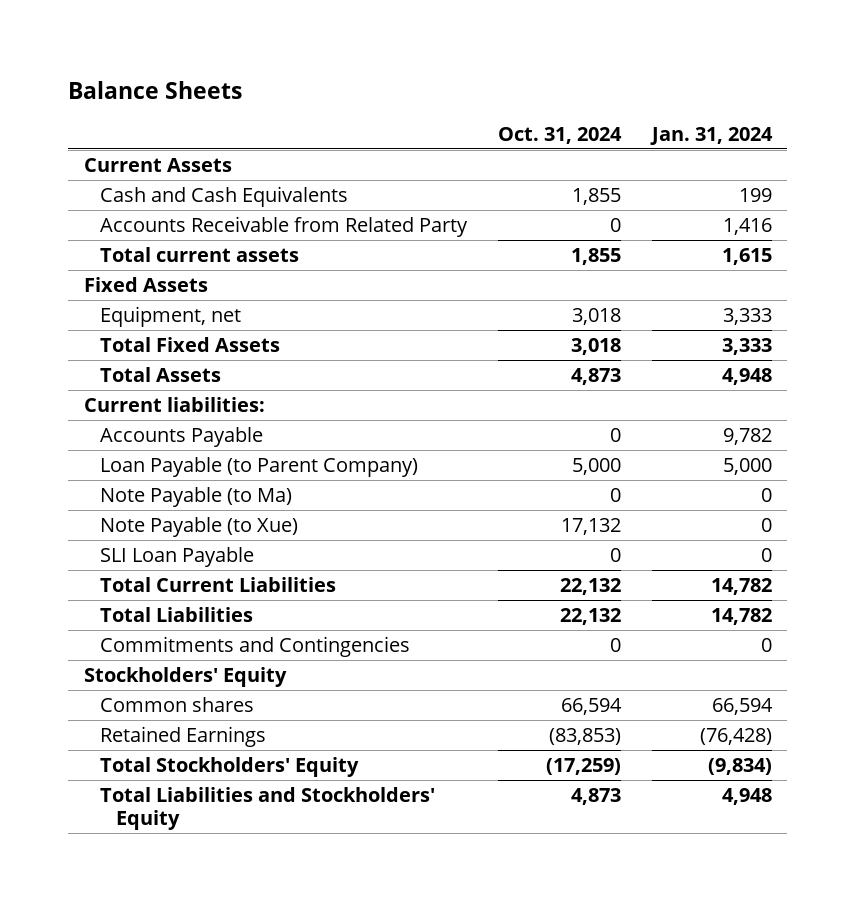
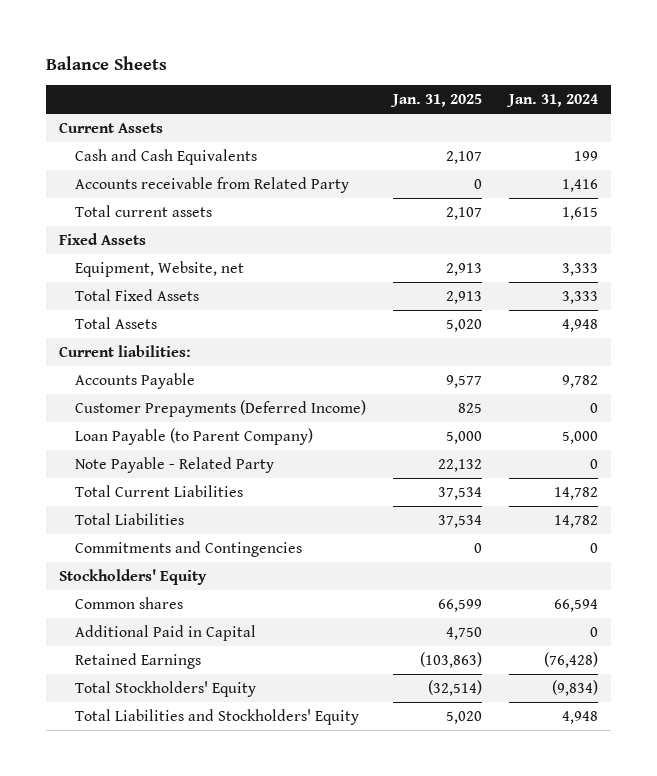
[497,127,622,145] Oct. 31, 2024 -> none
none -> [389,93,482,107] Jan. 31, 2025
[100,215,469,237] Accounts Receivable from Related Party -> [74,176,349,193] Accounts receivable from Related Party
[100,305,242,327] Equipment, net -> [74,260,244,277] Equipment, Website, net
none -> [74,399,366,417] Customer Prepayments (Deferred Income)
[100,486,293,507] Note Payable (to Ma) -> none
[100,516,299,537] Note Payable (to Xue) -> none
[100,546,255,567] SLI Loan Payable -> none
none -> [74,456,274,473] Note Payable - Related Party
none -> [74,624,256,641] Additional Paid in Capital

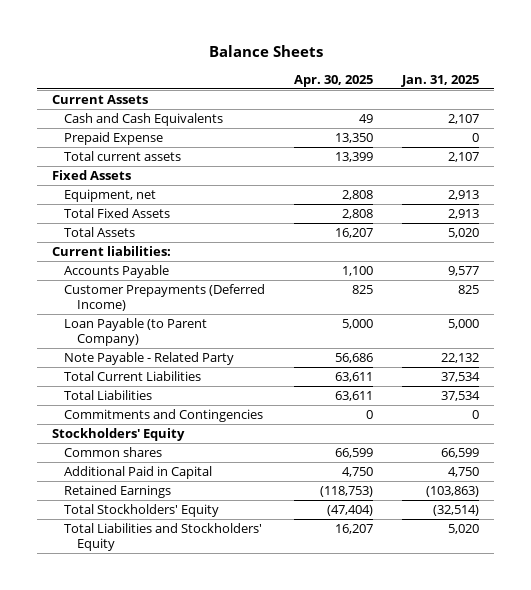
[505,93,598,107] Jan. 31, 2024 -> none
none -> [294,74,374,87] Apr. 30, 2025
[74,176,349,193] Accounts receivable from Related Party -> none
none -> [64,132,164,146] Prepaid Expense
[74,260,244,277] Equipment, Website, net -> [64,189,157,203] Equipment, net

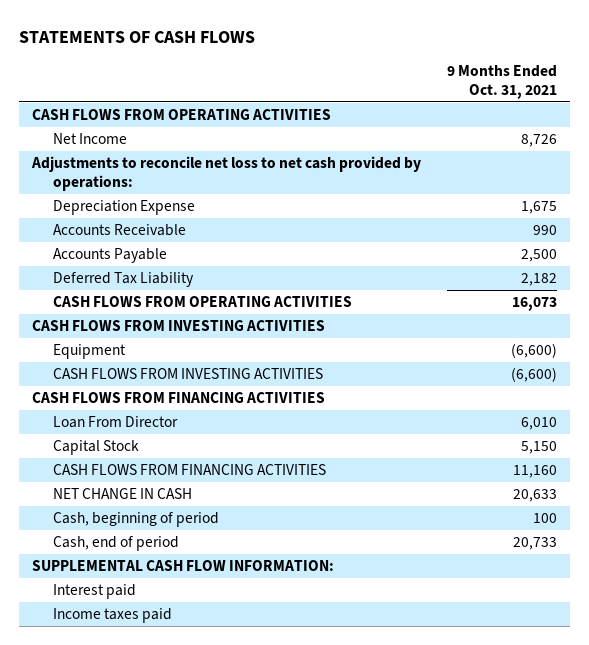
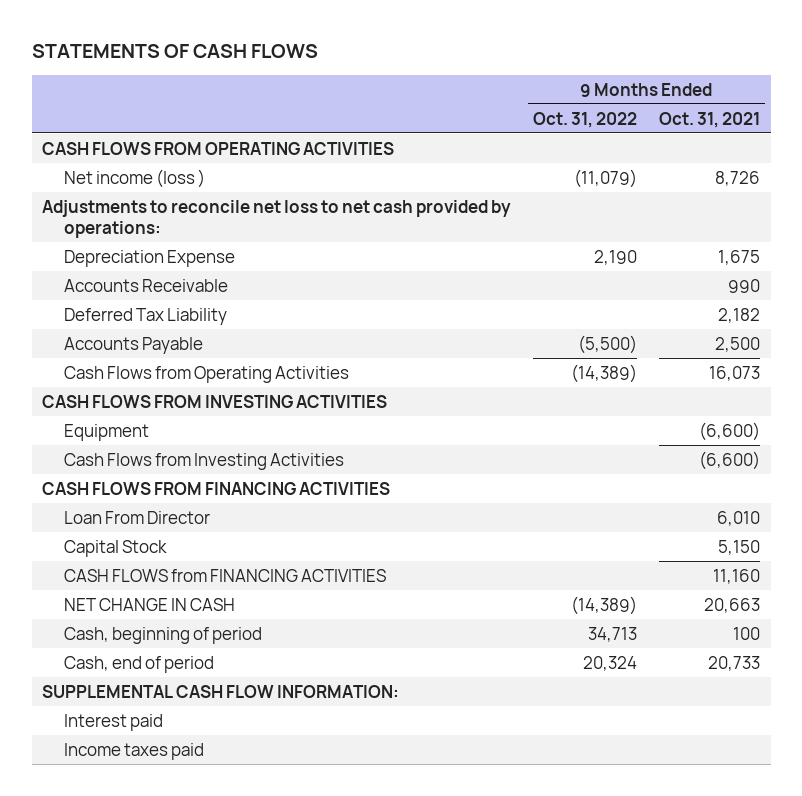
none -> [533,111,638,128] Oct. 31, 2022
[52,133,127,145] Net Income -> [63,168,205,188] Net income (loss )
[52,248,167,264] Accounts Payable -> [63,336,203,354] Accounts Payable
[52,296,352,308] CASH FLOWS FROM OPERATING ACTIVITIES -> [63,365,349,383] Cash Flows from Operating Activities
[52,368,323,380] CASH FLOWS FROM INVESTING ACTIVITIES -> [63,452,344,470] Cash Flows from Investing Activities
[52,464,326,476] CASH FLOWS FROM FINANCING ACTIVITIES -> [63,568,386,582] CASH FLOWS from FINANCING ACTIVITIES
[513,489,558,503] 20,633 -> [703,597,760,613] 20,663

